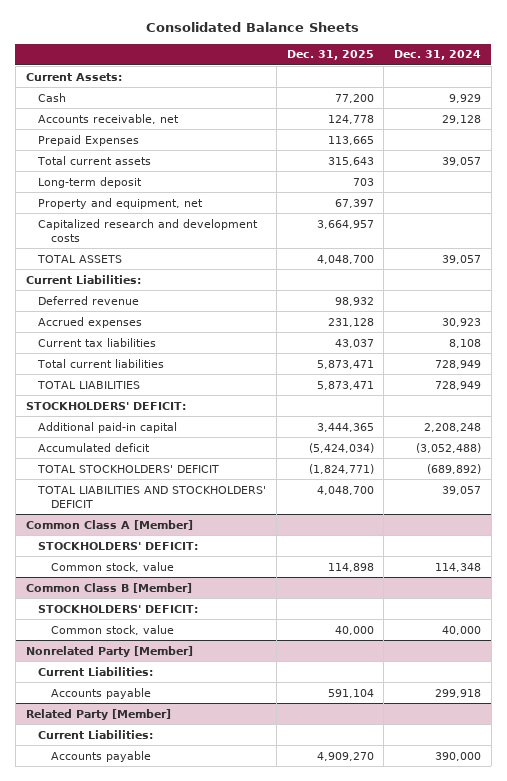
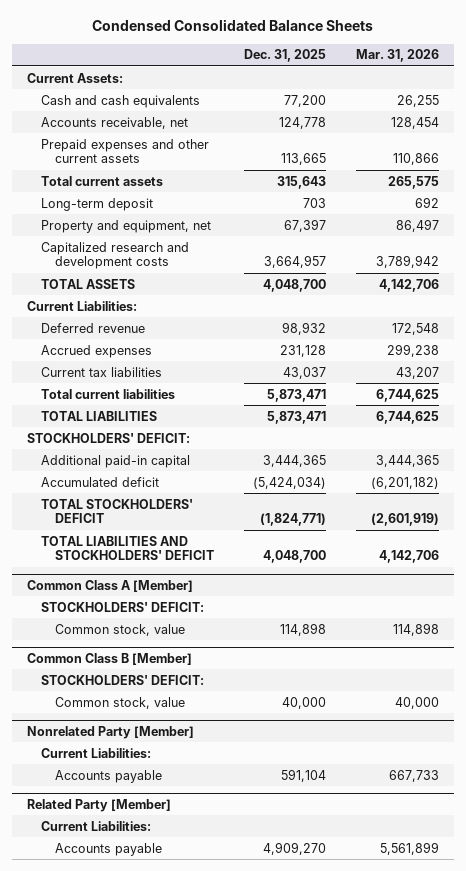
[146,22,360,33] Consolidated Balance Sheets -> [92,19,374,32] Condensed Consolidated Balance Sheets
[394,50,482,61] Dec. 31, 2024 -> none
none -> [355,49,439,63] Mar. 31, 2026
[38,92,67,102] Cash -> [41,94,201,108] Cash and cash equivalents
[38,134,140,146] Prepaid Expenses -> [41,138,210,163] Prepaid expenses and other current assets

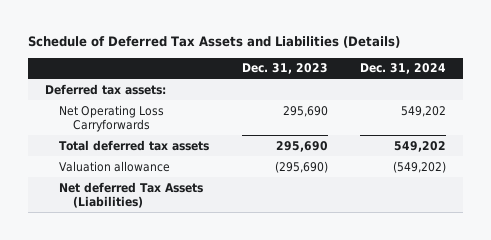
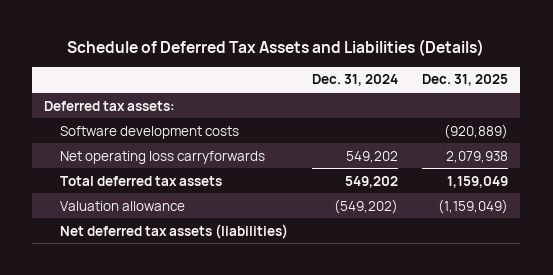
[241,63,328,75] Dec. 31, 2023 -> none
none -> [422,74,509,87] Dec. 31, 2025
none -> [60,125,240,139] Software development costs
[58,104,164,133] Net Operating Loss Carryforwards -> [60,150,266,164] Net operating loss carryforwards
[58,181,203,209] Net deferred Tax Assets (Liabilities) -> [60,223,289,239] Net deferred tax assets (liabilities)

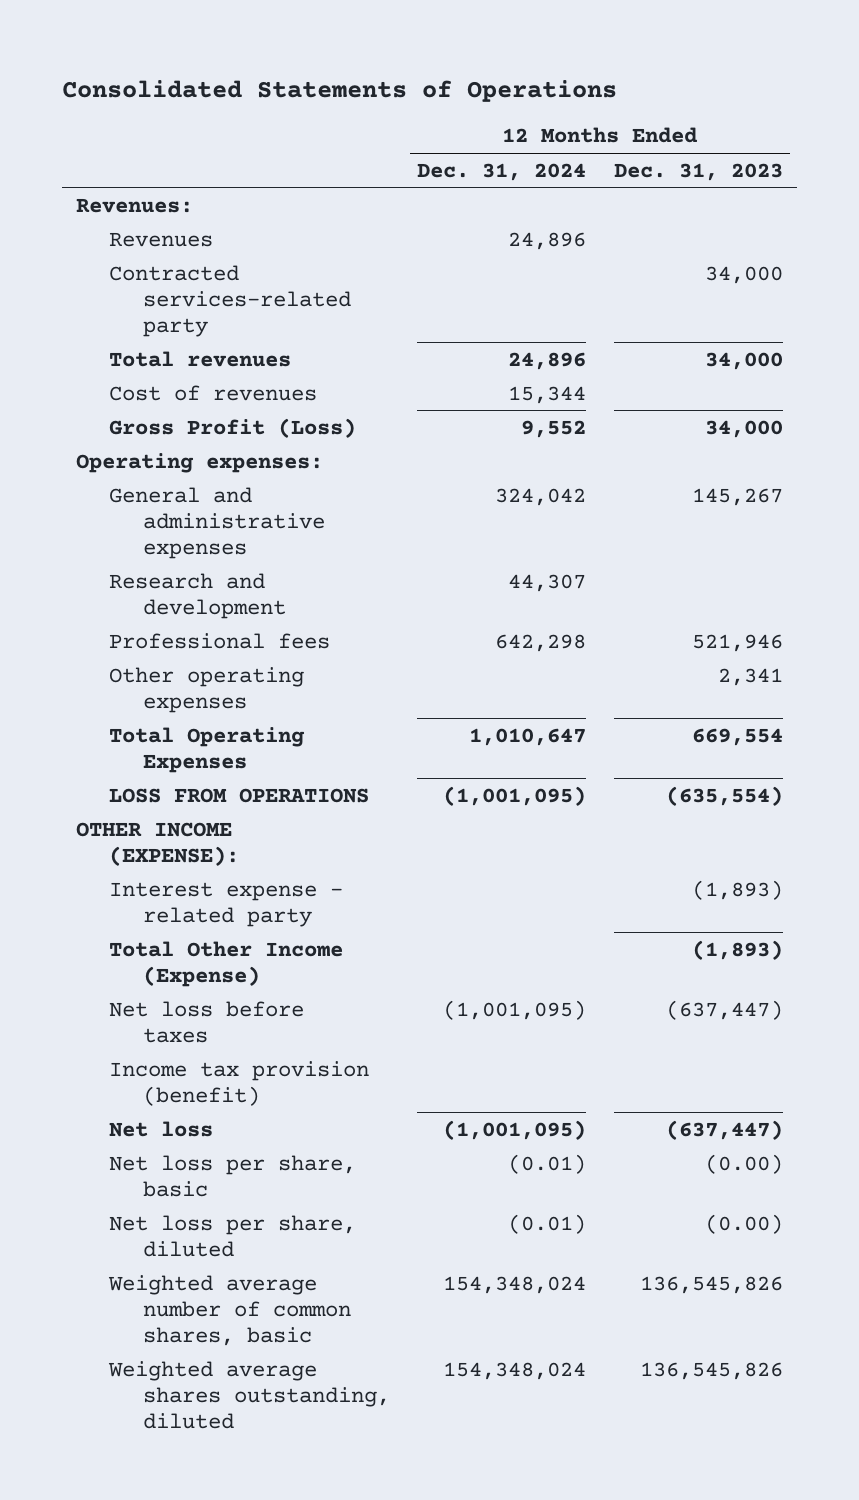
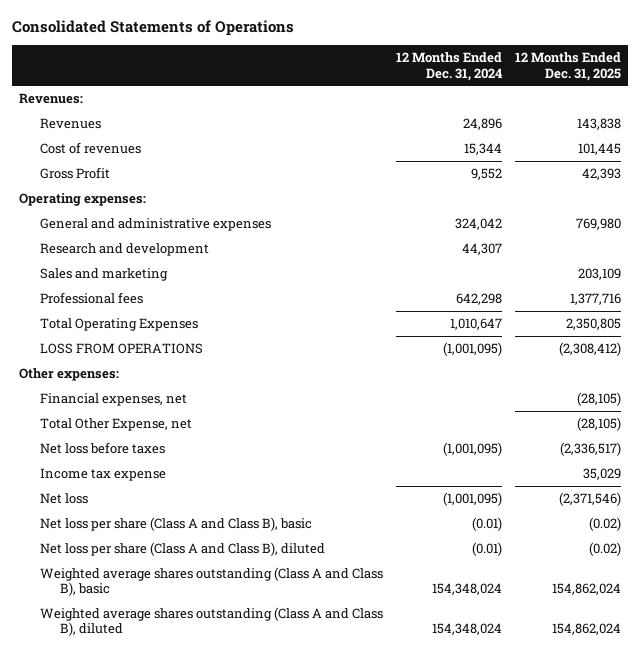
[613,162,783,181] Dec. 31, 2023 -> none
none -> [514,52,621,81] 12 Months Ended Dec. 31, 2025
[109,264,351,337] Contracted services-related party -> none
[109,350,292,367] Total revenues -> none
[109,417,357,438] Gross Profit (Loss) -> [39,166,110,179] Gross Profit
none -> [39,267,168,281] Sales and marketing
[109,666,305,713] Other operating expenses -> none
[109,881,344,927] Interest expense - related party -> none
[75,821,240,866] OTHER INCOME (EXPENSE): -> [18,367,119,381] Other expenses:
none -> [39,392,187,406] Financial expenses, net
[109,940,344,987] Total Other Income (Expense) -> [39,417,192,431] Total Other Expense, net
[109,1060,370,1106] Income tax provision (benefit) -> [39,467,166,481] Income tax expense
[109,1154,357,1197] Net loss per share, basic -> [39,516,312,531] Net loss per share (Class A and Class B), basic
[109,1214,357,1257] Net loss per share, diluted -> [39,541,325,556] Net loss per share (Class A and Class B), diluted
[108,1274,351,1346] Weighted average number of common shares, basic -> [39,566,383,597] Weighted average shares outstanding (Class A and Class B), basic
[108,1360,390,1429] Weighted average shares outstanding, diluted -> [39,606,383,637] Weighted average shares outstanding (Class A and Class B), diluted

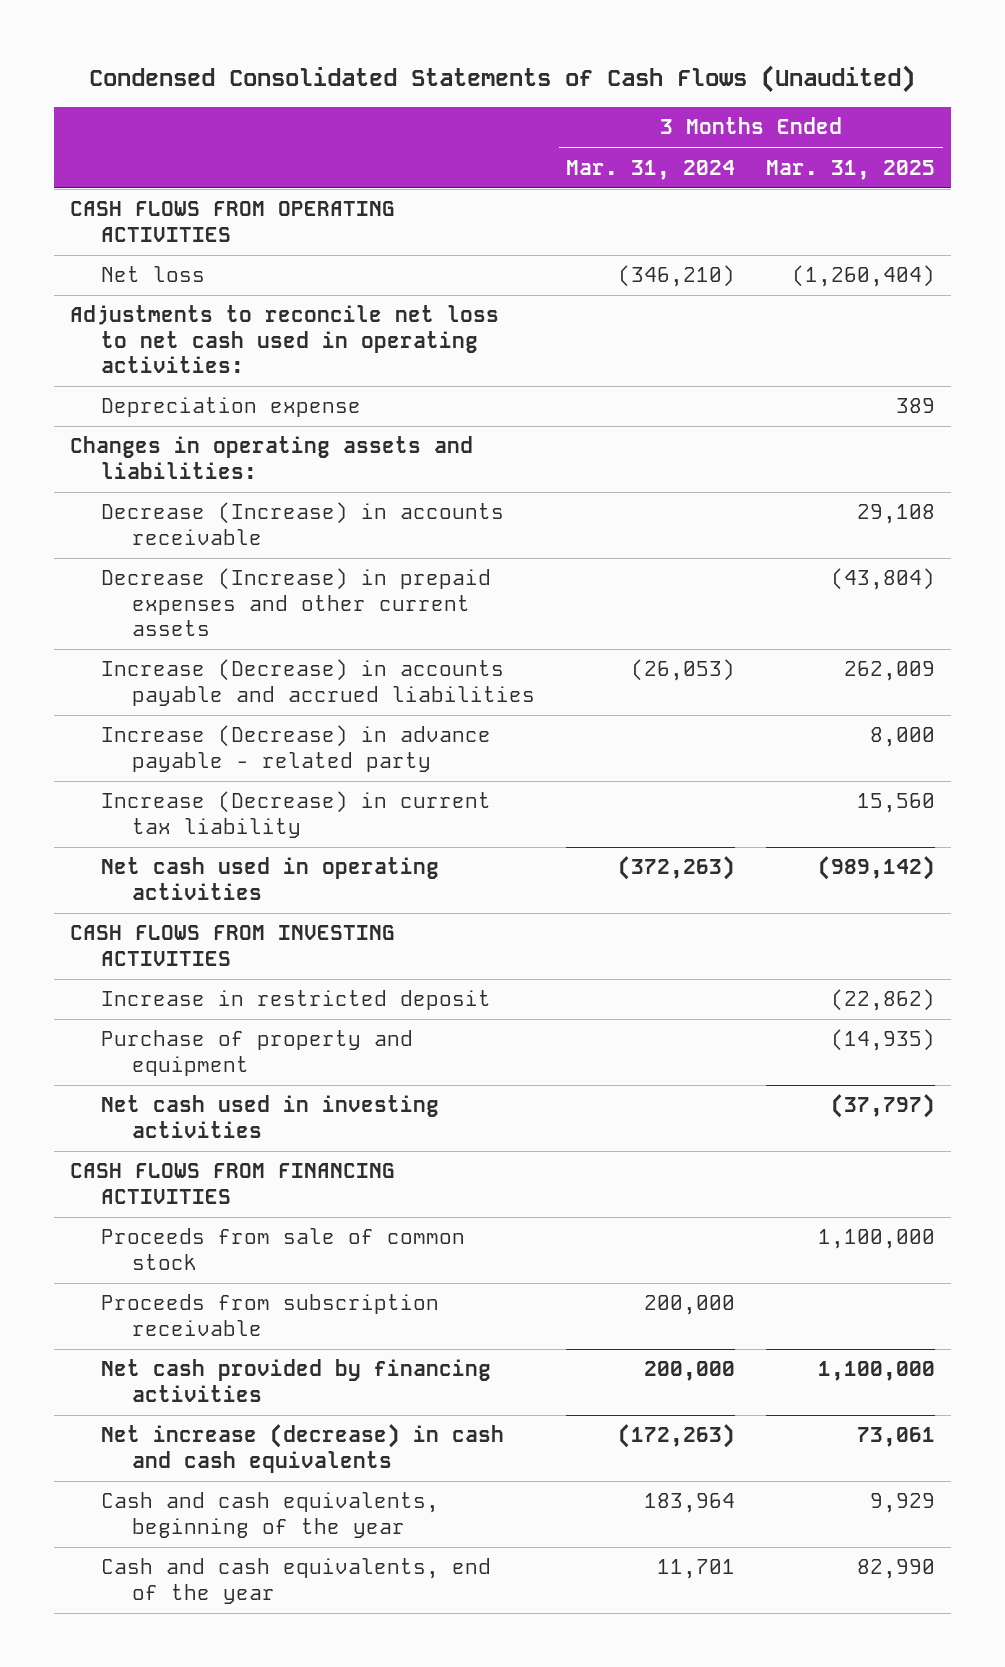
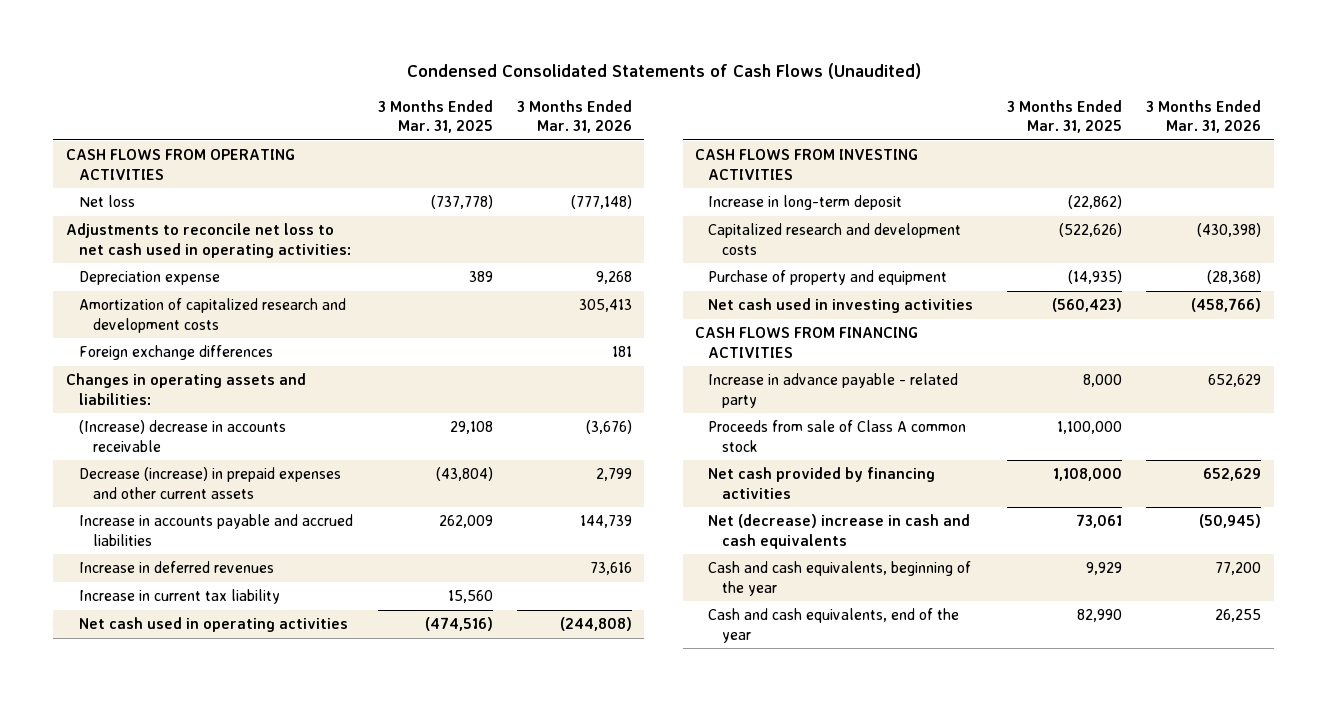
[566,159,736,180] Mar. 31, 2024 -> none
none -> [517,99,633,134] 3 Months Ended Mar. 31, 2026
[792,265,936,288] (1,260,404) -> [430,195,493,210] (737,778)
none -> [79,298,347,333] Amortization of capitalized research and development costs
none -> [79,345,274,361] Foreign exchange differences
[100,725,491,772] Increase (Decrease) in advance payable - related party -> none
[100,502,504,545] Decrease (Increase) in accounts receivable -> [79,420,287,452] (Increase) decrease in accounts receivable
[100,568,491,637] Decrease (Increase) in prepaid expenses and other current assets -> [79,467,342,499] Decrease (increase) in prepaid expenses and other current assets
[100,659,536,706] Increase (Decrease) in accounts payable and accrued liabilities -> [79,514,354,546] Increase in accounts payable and accrued liabilities
none -> [79,561,275,574] Increase in deferred revenues
[100,791,491,838] Increase (Decrease) in current tax liability -> [79,589,281,605] Increase in current tax liability
[818,856,936,881] (989,142) -> [424,617,493,632] (474,516)
[100,990,491,1011] Increase in restricted deposit -> [708,195,903,211] Increase in long-term deposit
none -> [708,223,962,255] Capitalized research and development costs
[831,1094,936,1119] (37,797) -> [1051,298,1122,313] (560,423)
[100,1294,439,1336] Proceeds from subscription receivable -> none
none -> [708,373,959,408] Increase in advance payable - related party
[100,1228,465,1270] Proceeds from sale of common stock -> [708,420,967,452] Proceeds from sale of Class A common stock
[818,1361,936,1382] 1,100,000 -> [1052,468,1122,482] 1,108,000
[100,1424,504,1473] Net increase (decrease) in cash and cash equivalents -> [708,514,971,549] Net (decrease) increase in cash and cash equivalents

